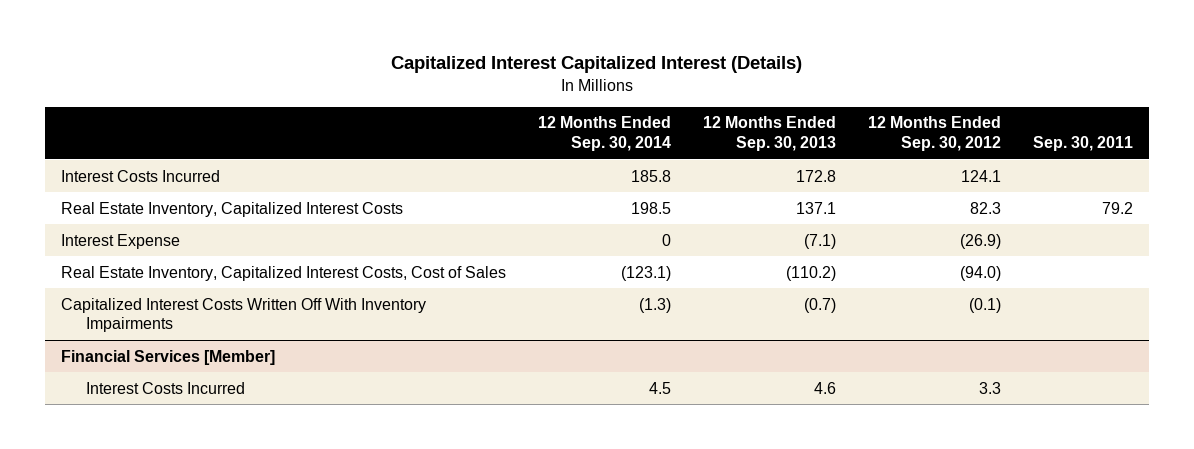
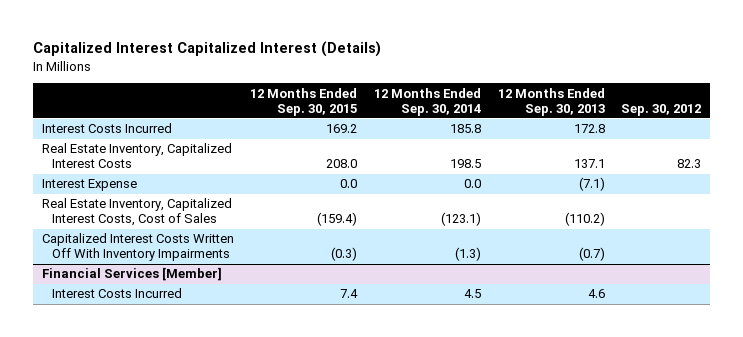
[867,116,1001,152] 12 Months Ended Sep. 30, 2012 -> none
[1032,136,1133,152] Sep. 30, 2011 -> none
none -> [250,87,358,116] 12 Months Ended Sep. 30, 2015
none -> [621,103,702,116] Sep. 30, 2012
[661,233,671,246] 0 -> [464,179,482,189] 0.0

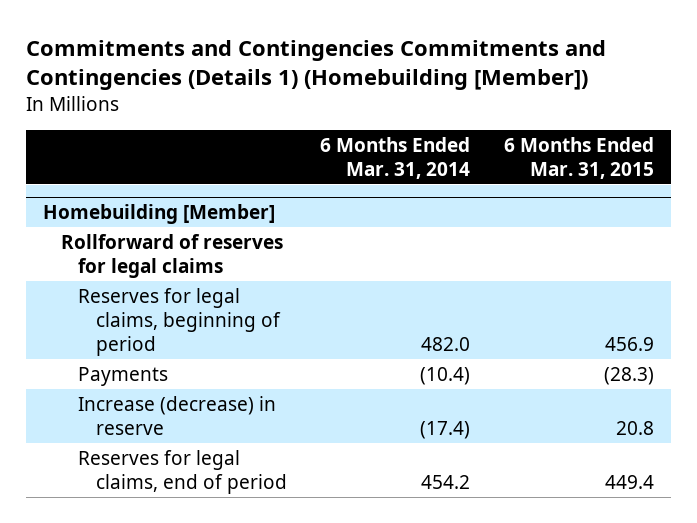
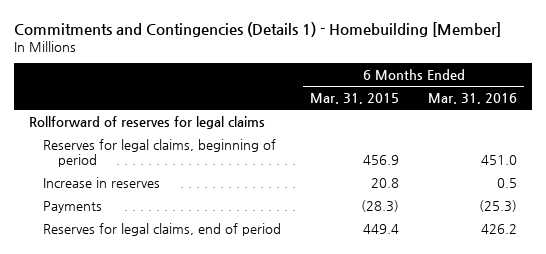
[26,39,607,91] Commitments and Contingencies Commitments and Contingencies (Details 1) (Homebuilding [Member]) -> [14,21,502,37] Commitments and Contingencies (Details 1) - Homebuilding [Member]
[320,136,471,179] 6 Months Ended Mar. 31, 2014 -> none
none -> [428,92,518,104] Mar. 31, 2016
[43,203,276,224] Homebuilding [Member] -> none
none -> [43,176,161,188] Increase in reserves
[78,395,277,435] Increase (decrease) in reserve -> none

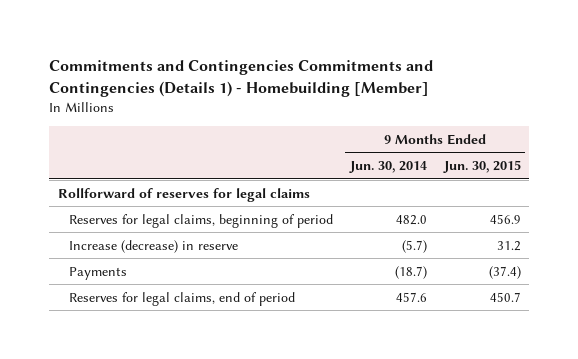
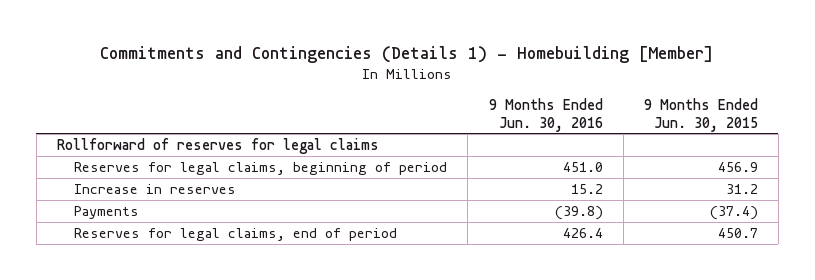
[49,60,434,97] Commitments and Contingencies Commitments and Contingencies (Details 1) - Homebuilding [Member] -> [100,46,714,64] Commitments and Contingencies (Details 1) - Homebuilding [Member]
[348,161,427,174] Jun. 30, 2014 -> none
none -> [488,97,603,132] 9 Months Ended Jun. 30, 2016
[68,239,238,253] Increase (decrease) in reserve -> [74,184,237,195] Increase in reserves

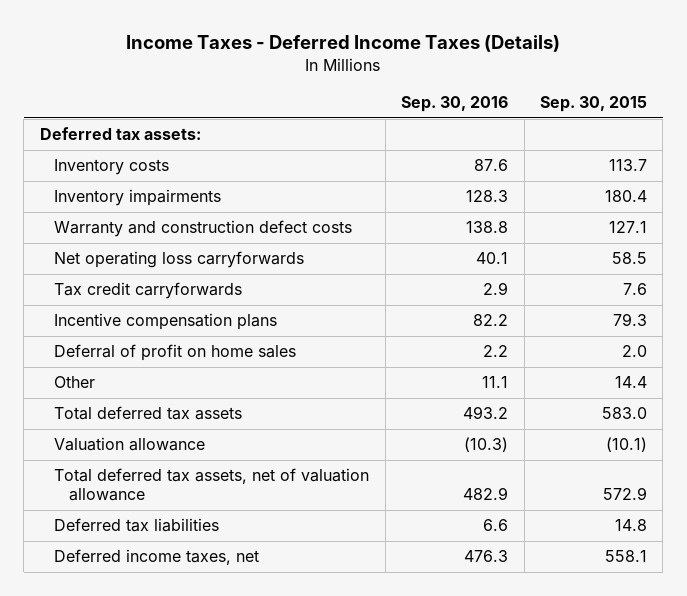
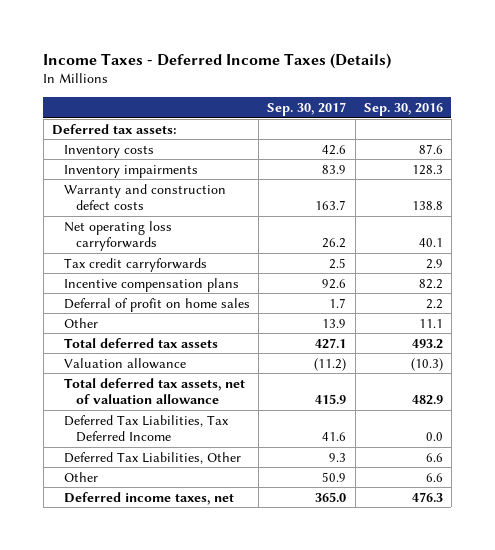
[539,96,647,113] Sep. 30, 2015 -> none
none -> [267,102,347,117] Sep. 30, 2017
none -> [64,414,230,443] Deferred Tax Liabilities, Tax Deferred Income
none -> [64,451,242,464] Deferred Tax Liabilities, Other
[54,518,220,533] Deferred tax liabilities -> [64,471,99,482] Other

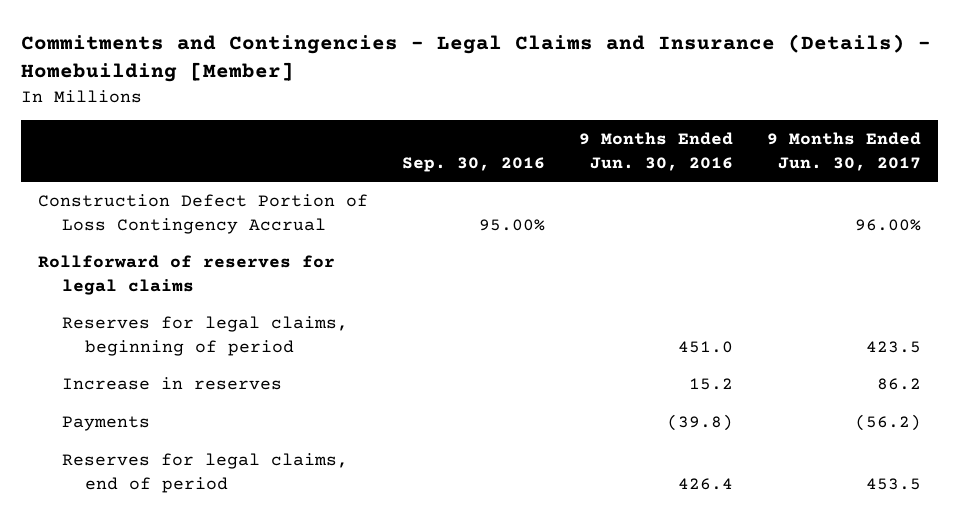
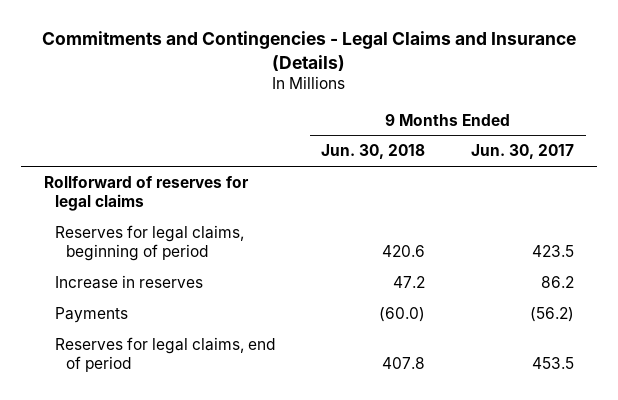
[20,33,931,83] Commitments and Contingencies - Legal Claims and Insurance (Details) - Homebuilding [Member] -> [41,30,576,71] Commitments and Contingencies - Legal Claims and Insurance (Details)
[401,156,545,172] Sep. 30, 2016 -> none
[579,132,734,171] 9 Months Ended Jun. 30, 2016 -> none
none -> [321,144,426,160] Jun. 30, 2018
[37,194,368,234] Construction Defect Portion of Loss Contingency Accrual -> none

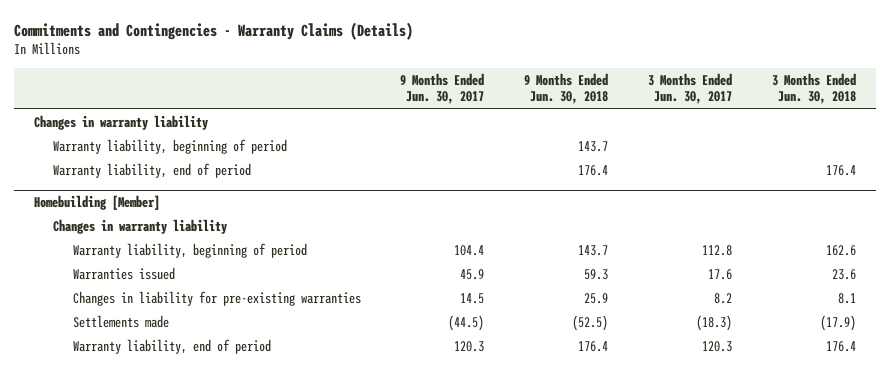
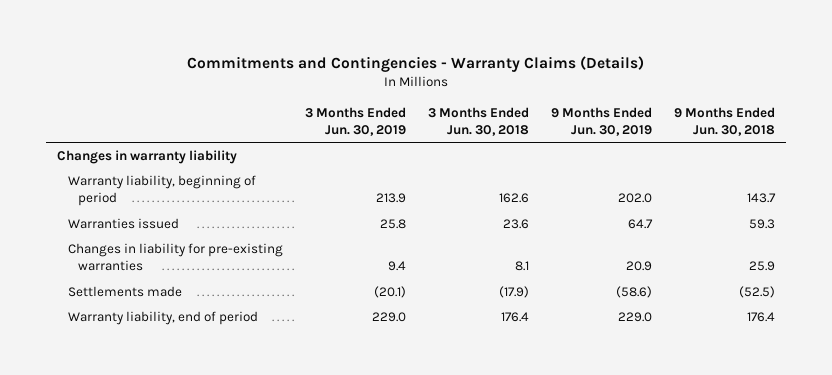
[400,73,485,105] 9 Months Ended Jun. 30, 2017 -> none
[647,73,732,105] 3 Months Ended Jun. 30, 2017 -> none
none -> [304,106,406,136] 3 Months Ended Jun. 30, 2019
none -> [550,106,652,136] 9 Months Ended Jun. 30, 2019
[53,138,288,154] Warranty liability, beginning of period -> none
[53,162,252,178] Warranty liability, end of period -> none
[34,195,161,211] Homebuilding [Member] -> none
[53,218,228,234] Changes in warranty liability -> none

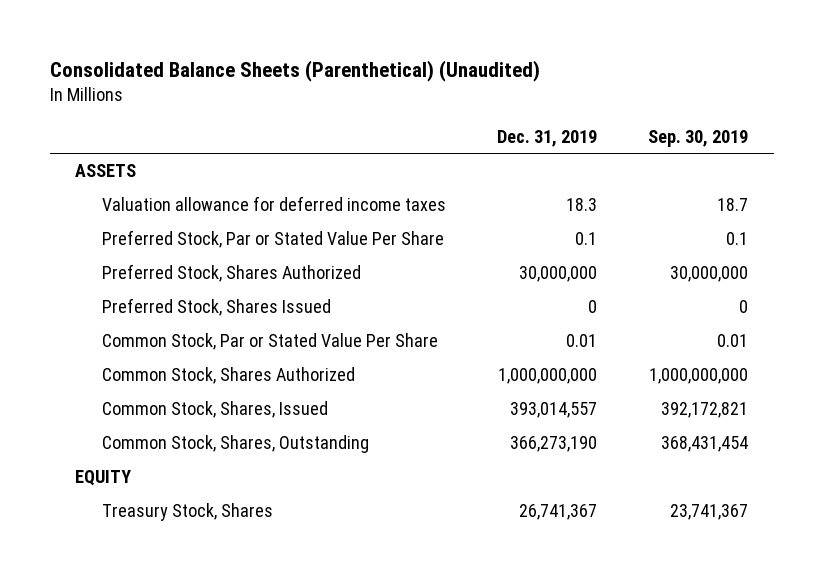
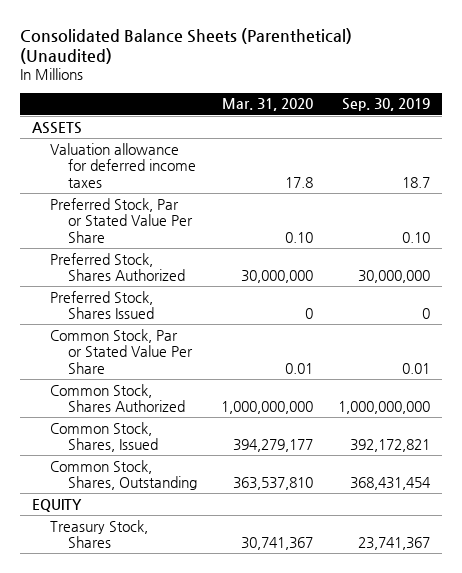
[497,129,598,147] Dec. 31, 2019 -> none
none -> [222,98,314,112] Mar. 31, 2020
[726,232,749,246] 0.1 -> [401,231,430,243] 0.10

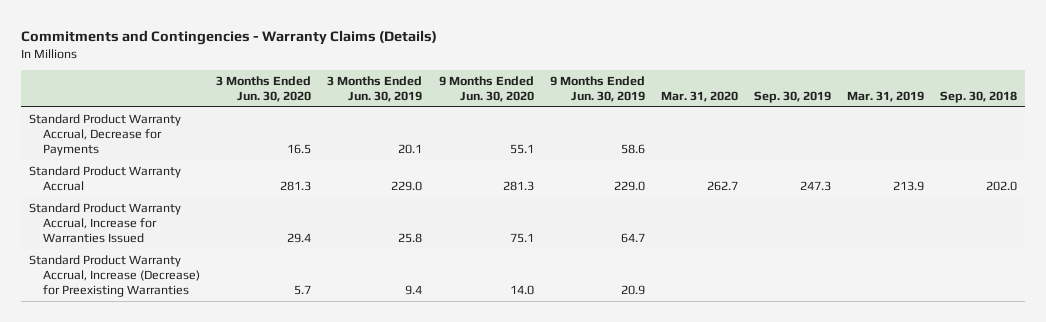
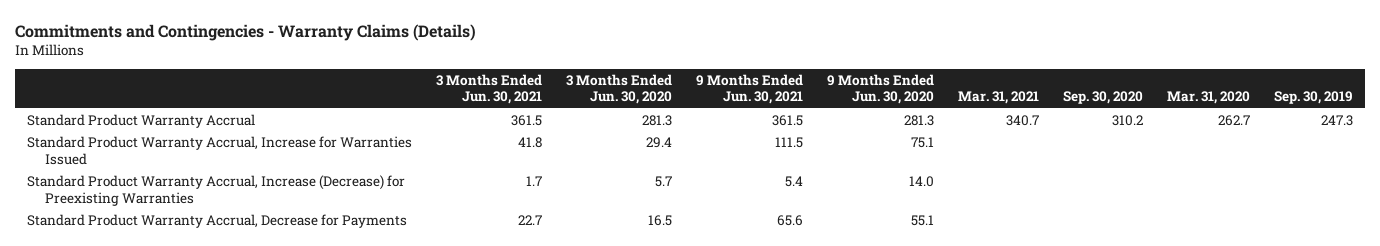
[327,76,423,103] 3 Months Ended Jun. 30, 2019 -> none
[549,76,645,103] 9 Months Ended Jun. 30, 2019 -> none
[846,91,924,103] Mar. 31, 2019 -> none
[939,91,1017,104] Sep. 30, 2018 -> none
none -> [436,74,543,105] 3 Months Ended Jun. 30, 2021
none -> [696,74,804,105] 9 Months Ended Jun. 30, 2021
none -> [958,91,1040,105] Mar. 31, 2021
none -> [1063,91,1144,105] Sep. 30, 2020
[29,113,182,157] Standard Product Warranty Accrual, Decrease for Payments -> [27,214,408,229] Standard Product Warranty Accrual, Decrease for Payments

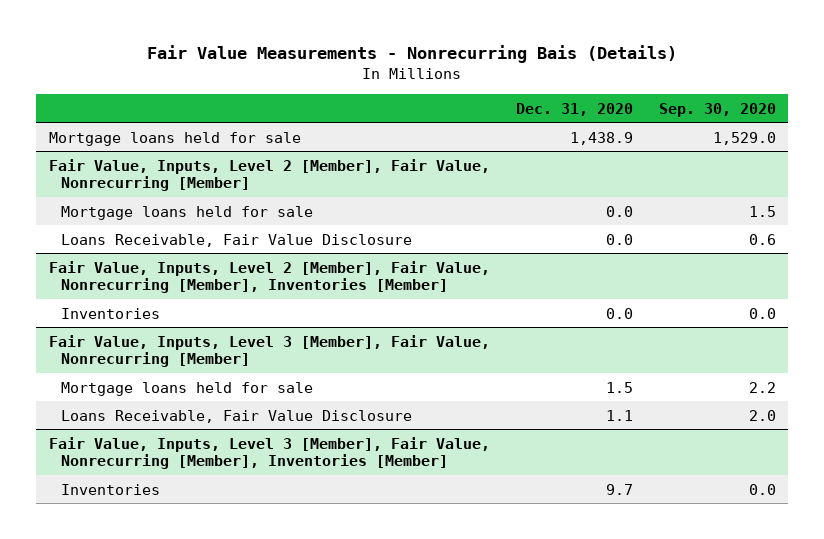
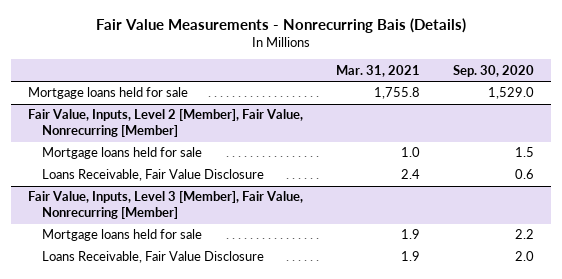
[515,102,633,116] Dec. 31, 2020 -> none
none -> [335,64,420,77] Mar. 31, 2021
[48,260,490,293] Fair Value, Inputs, Level 2 [Member], Fair Value, Nonrecurring [Member], Inventories [Member] -> none
[60,307,160,319] Inventories -> none
[48,436,490,469] Fair Value, Inputs, Level 3 [Member], Fair Value, Nonrecurring [Member], Inventories [Member] -> none
[60,483,160,495] Inventories -> none

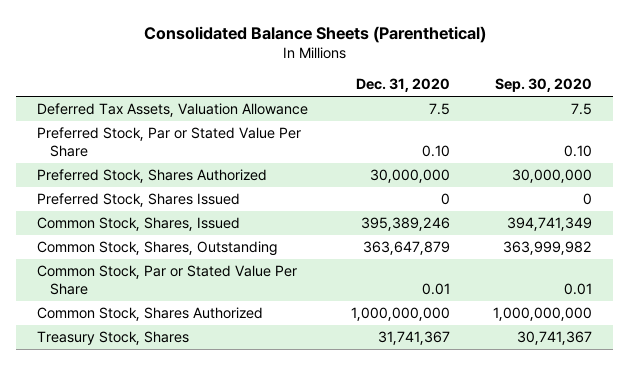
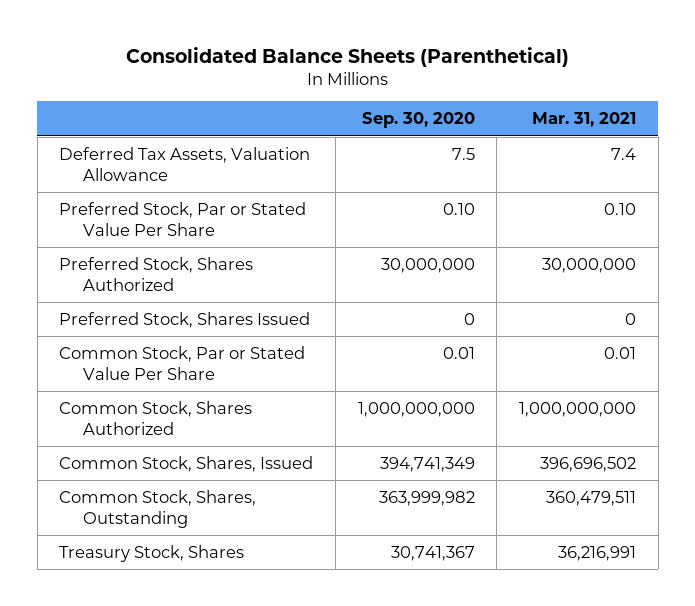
[356,78,451,93] Dec. 31, 2020 -> none
none -> [531,112,636,128] Mar. 31, 2021
[37,217,241,232] Common Stock, Shares, Issued -> [59,455,314,472] Common Stock, Shares, Issued
[37,241,278,257] Common Stock, Shares, Outstanding -> [59,489,257,529] Common Stock, Shares, Outstanding

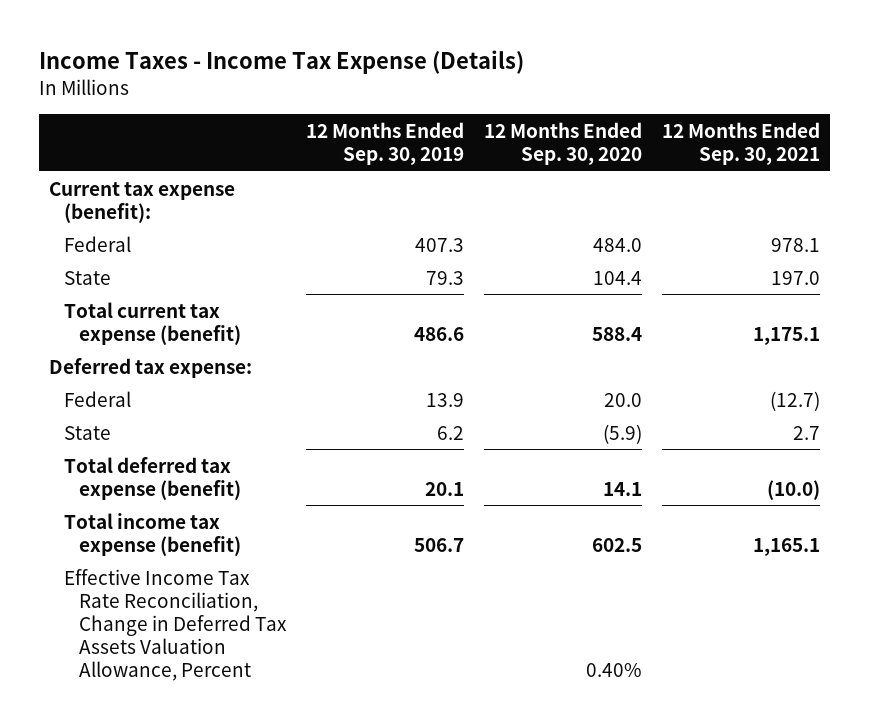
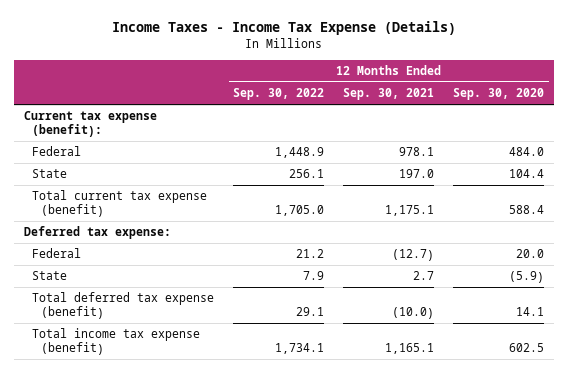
[305,121,464,165] 12 Months Ended Sep. 30, 2019 -> none
none -> [233,88,325,101] Sep. 30, 2022
[64,568,287,682] Effective Income Tax Rate Reconciliation, Change in Deferred Tax Assets Valuation Allowance, Percent -> none

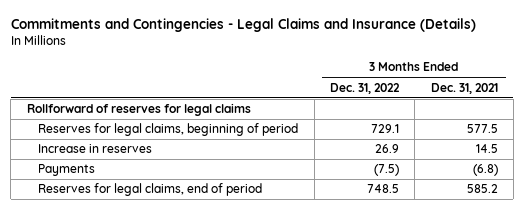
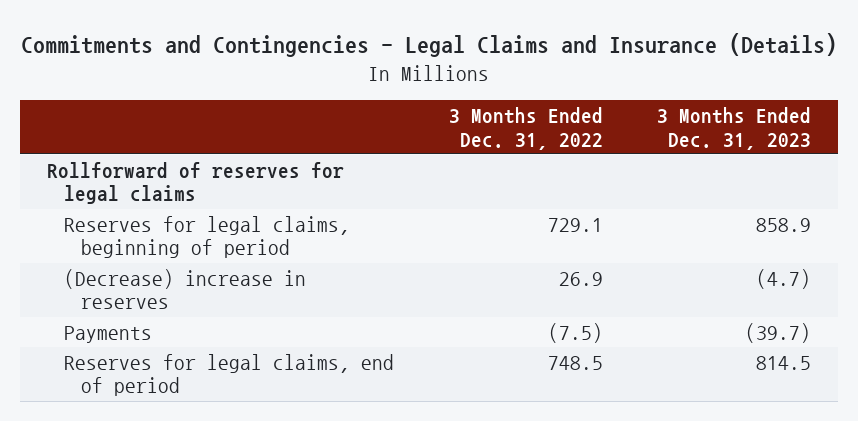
[430,82,498,94] Dec. 31, 2021 -> none
none -> [657,106,812,150] 3 Months Ended Dec. 31, 2023
[38,144,153,154] Increase in reserves -> [64,268,307,310] (Decrease) increase in reserves

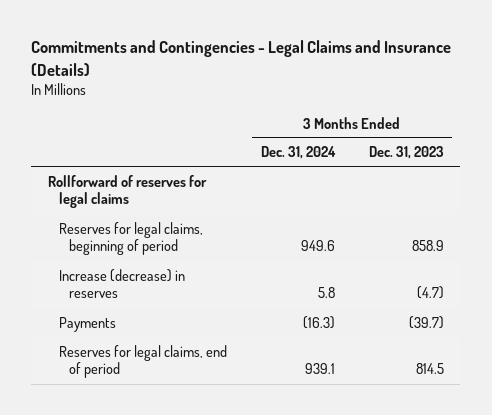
[448,106,603,150] 3 Months Ended Dec. 31, 2022 -> none
none -> [260,146,336,160] Dec. 31, 2024
[64,268,307,310] (Decrease) increase in reserves -> [58,268,185,299] Increase (decrease) in reserves

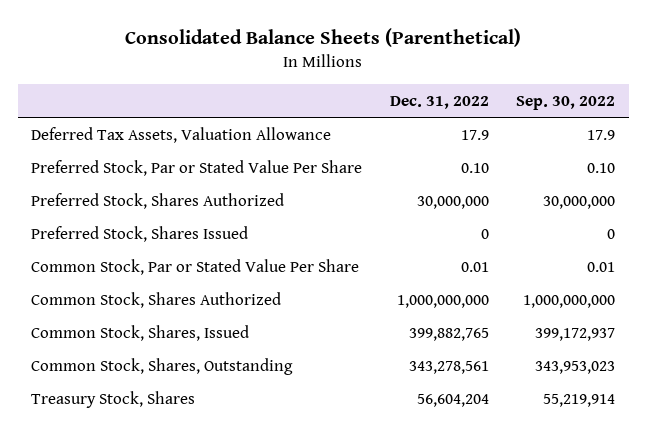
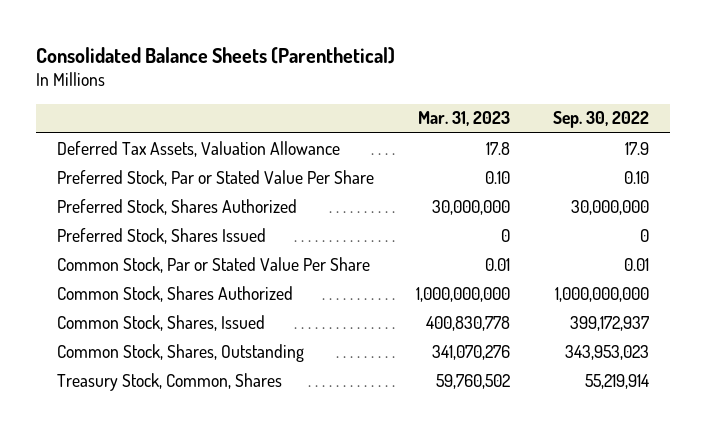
[389,95,489,109] Dec. 31, 2022 -> none
none -> [418,111,511,127] Mar. 31, 2023
[31,390,196,408] Treasury Stock, Shares -> [56,372,282,391] Treasury Stock, Common, Shares

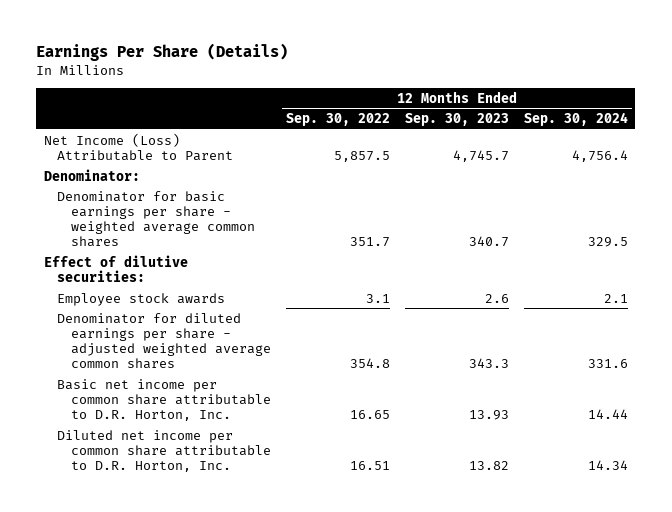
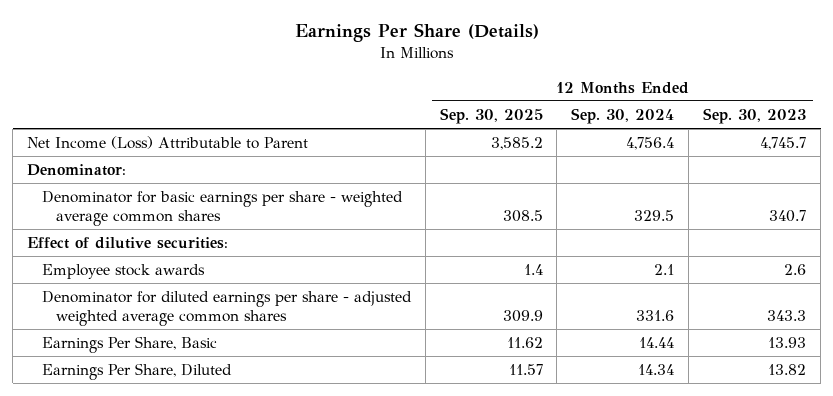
[285,113,390,127] Sep. 30, 2022 -> none
none -> [439,107,543,124] Sep. 30, 2025
[57,378,271,422] Basic net income per common share attributable to D.R. Horton, Inc. -> [41,335,217,353] Earnings Per Share, Basic
[57,429,271,473] Diluted net income per common share attributable to D.R. Horton, Inc. -> [41,362,232,380] Earnings Per Share, Diluted

